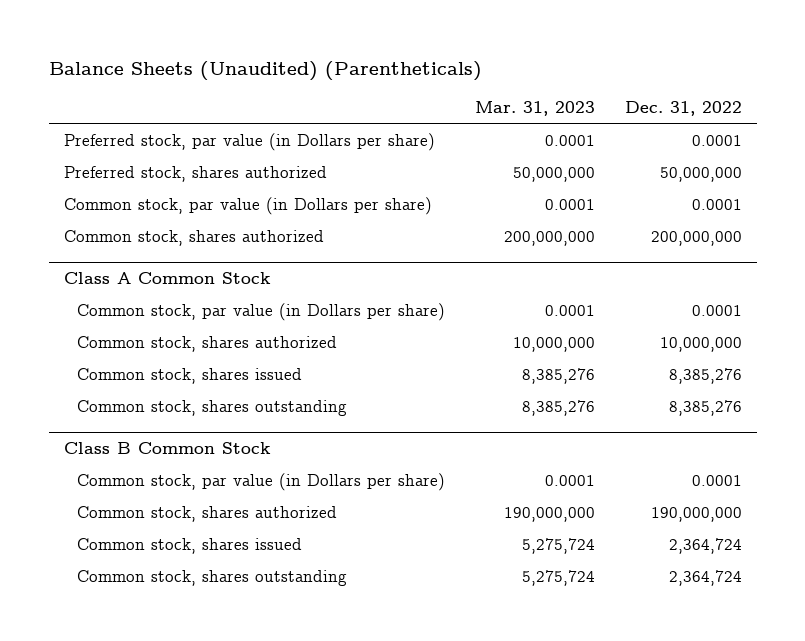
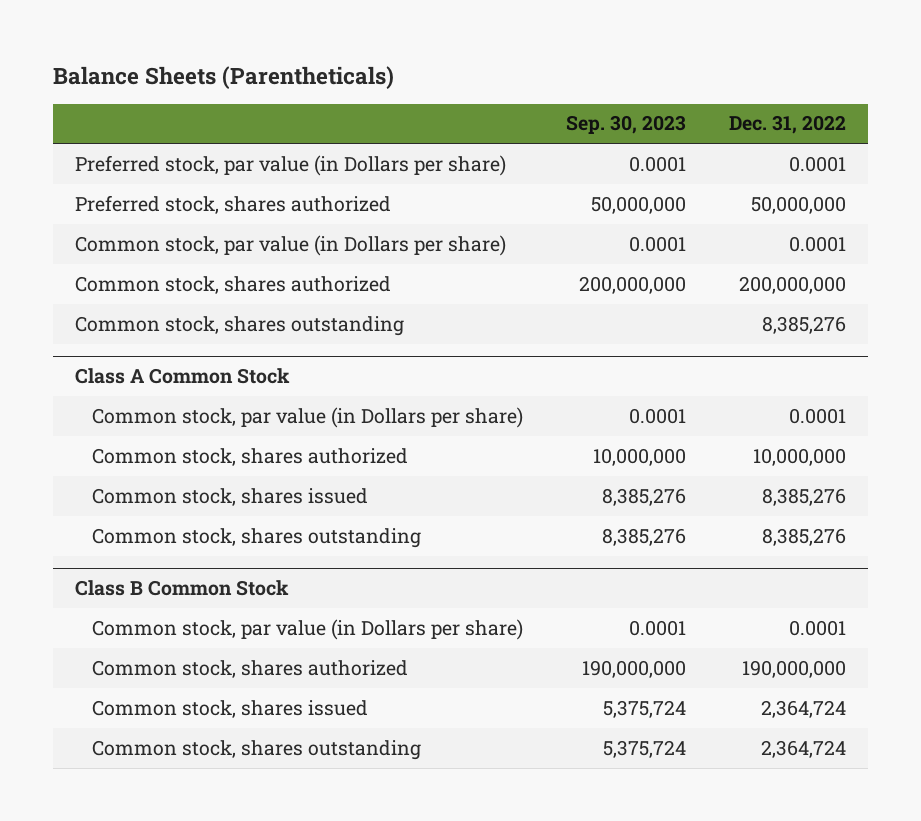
[48,60,482,81] Balance Sheets (Unaudited) (Parentheticals) -> [53,65,395,89] Balance Sheets (Parentheticals)
[475,100,596,116] Mar. 31, 2023 -> none
none -> [566,115,687,135] Sep. 30, 2023
none -> [74,315,404,336] Common stock, shares outstanding

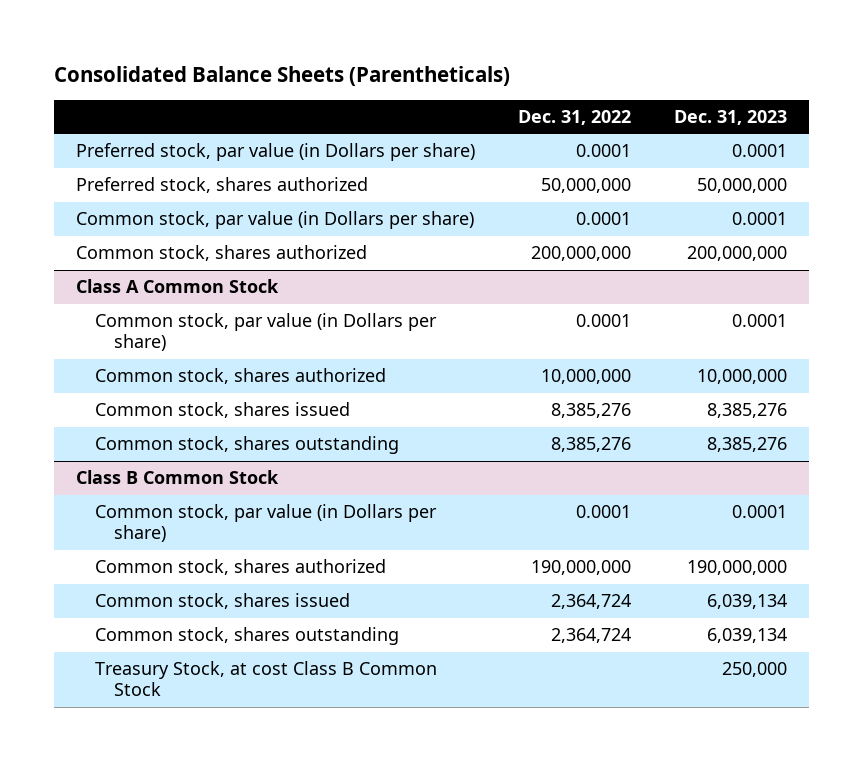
[53,65,395,89] Balance Sheets (Parentheticals) -> [53,65,510,86] Consolidated Balance Sheets (Parentheticals)
[566,115,687,135] Sep. 30, 2023 -> none
none -> [674,109,788,125] Dec. 31, 2023
[74,315,404,336] Common stock, shares outstanding -> none
none -> [94,661,437,697] Treasury Stock, at cost Class B Common Stock

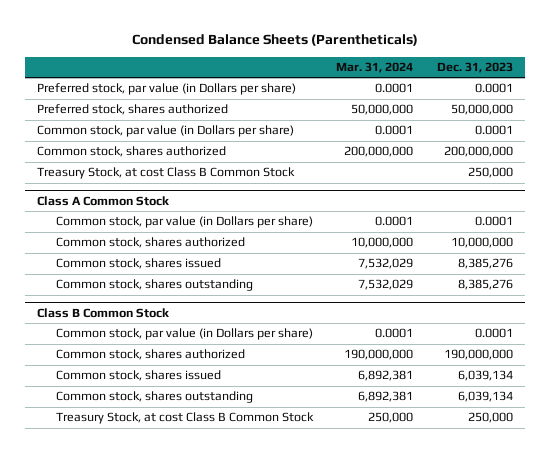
[53,65,510,86] Consolidated Balance Sheets (Parentheticals) -> [131,34,418,47] Condensed Balance Sheets (Parentheticals)
[517,109,631,125] Dec. 31, 2022 -> none
none -> [336,62,414,74] Mar. 31, 2024
none -> [36,167,295,180] Treasury Stock, at cost Class B Common Stock

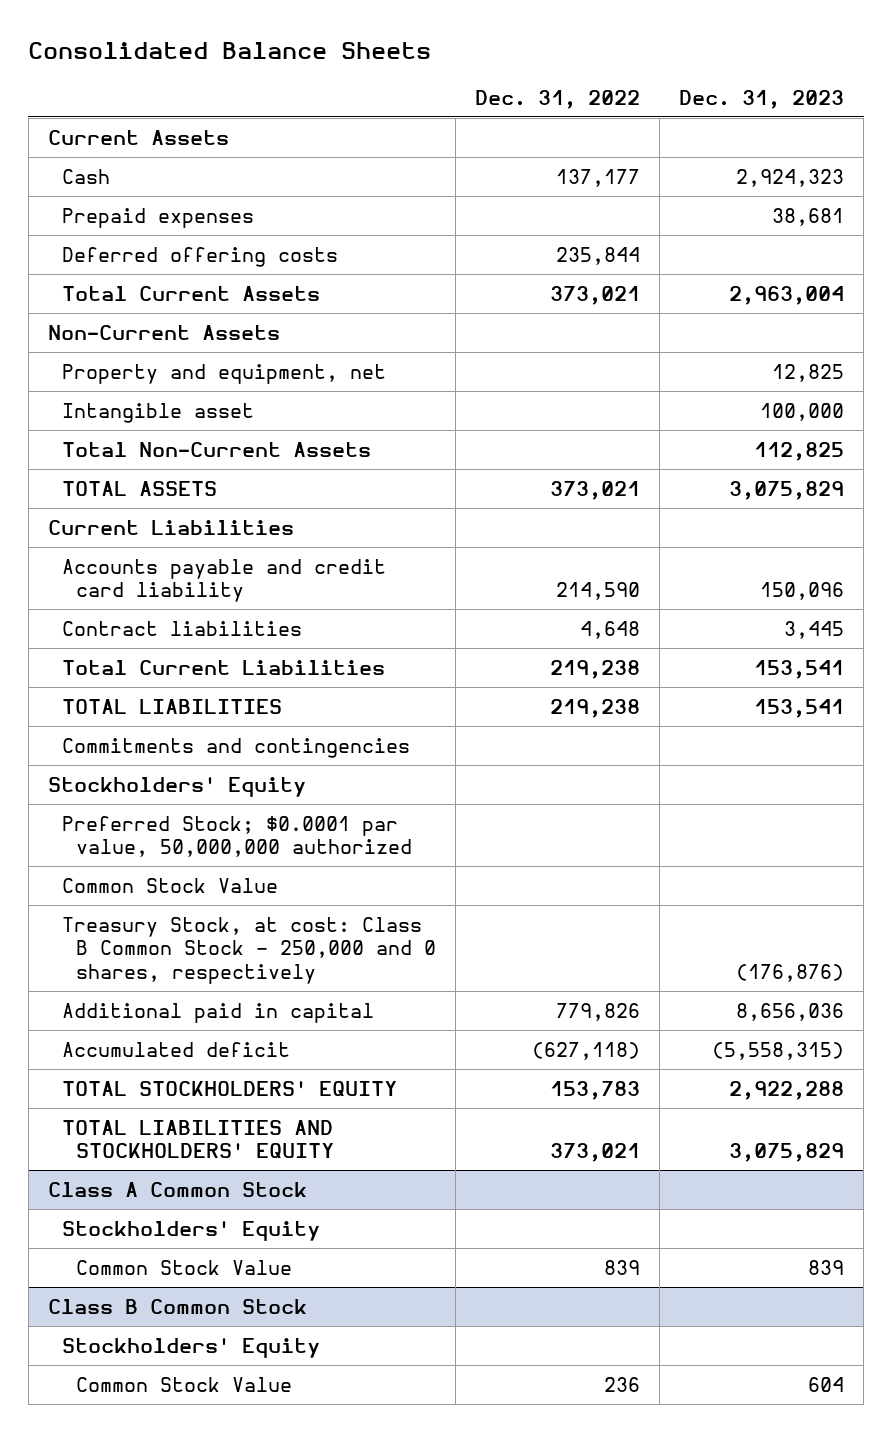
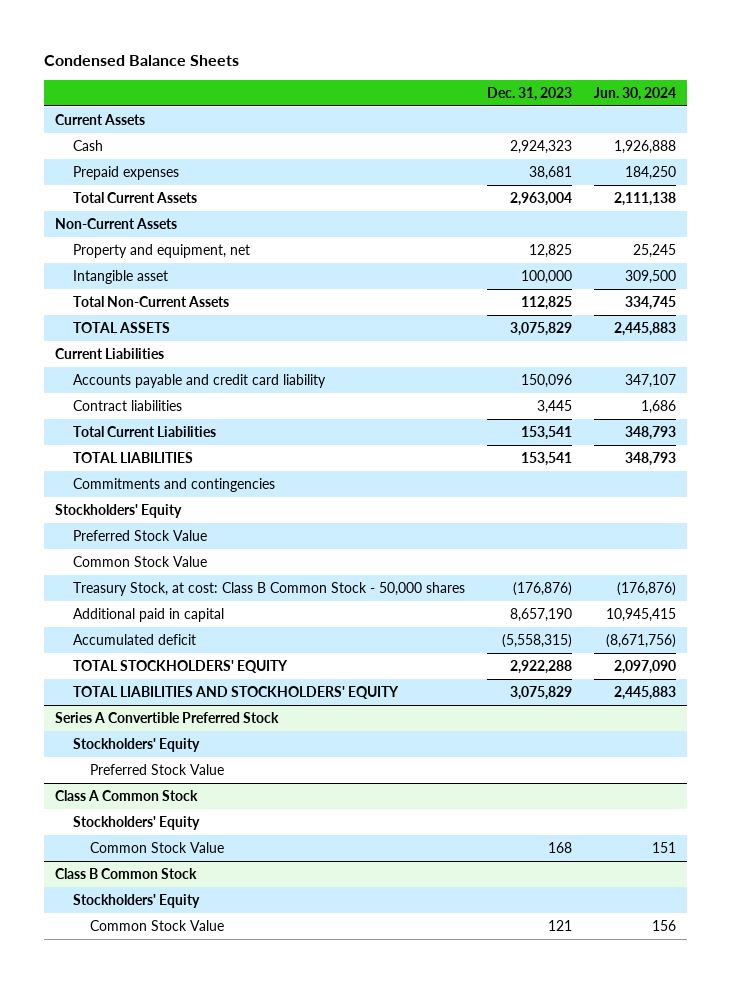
[28,41,432,59] Consolidated Balance Sheets -> [44,54,240,66] Condensed Balance Sheets
[475,90,641,110] Dec. 31, 2022 -> none
none -> [593,86,676,101] Jun. 30, 2024
[61,246,338,267] Deferred offering costs -> none
[61,815,412,858] Preferred Stock; $0.0001 par value, 50,000,000 authorized -> [72,529,207,541] Preferred Stock Value
[61,916,436,985] Treasury Stock, at cost: Class B Common Stock - 250,000 and 0 shares, respectively -> [72,581,465,596] Treasury Stock, at cost: Class B Common Stock - 50,000 shares
[736,1002,845,1021] 8,656,036 -> [509,607,572,622] 8,657,190
none -> [55,711,280,723] Series A Convertible Preferred Stock
none -> [72,737,200,752] Stockholders' Equity
none -> [90,763,225,775] Preferred Stock Value
[808,1259,845,1275] 839 -> [547,841,572,853] 168
[808,1376,845,1392] 604 -> [547,919,572,931] 121

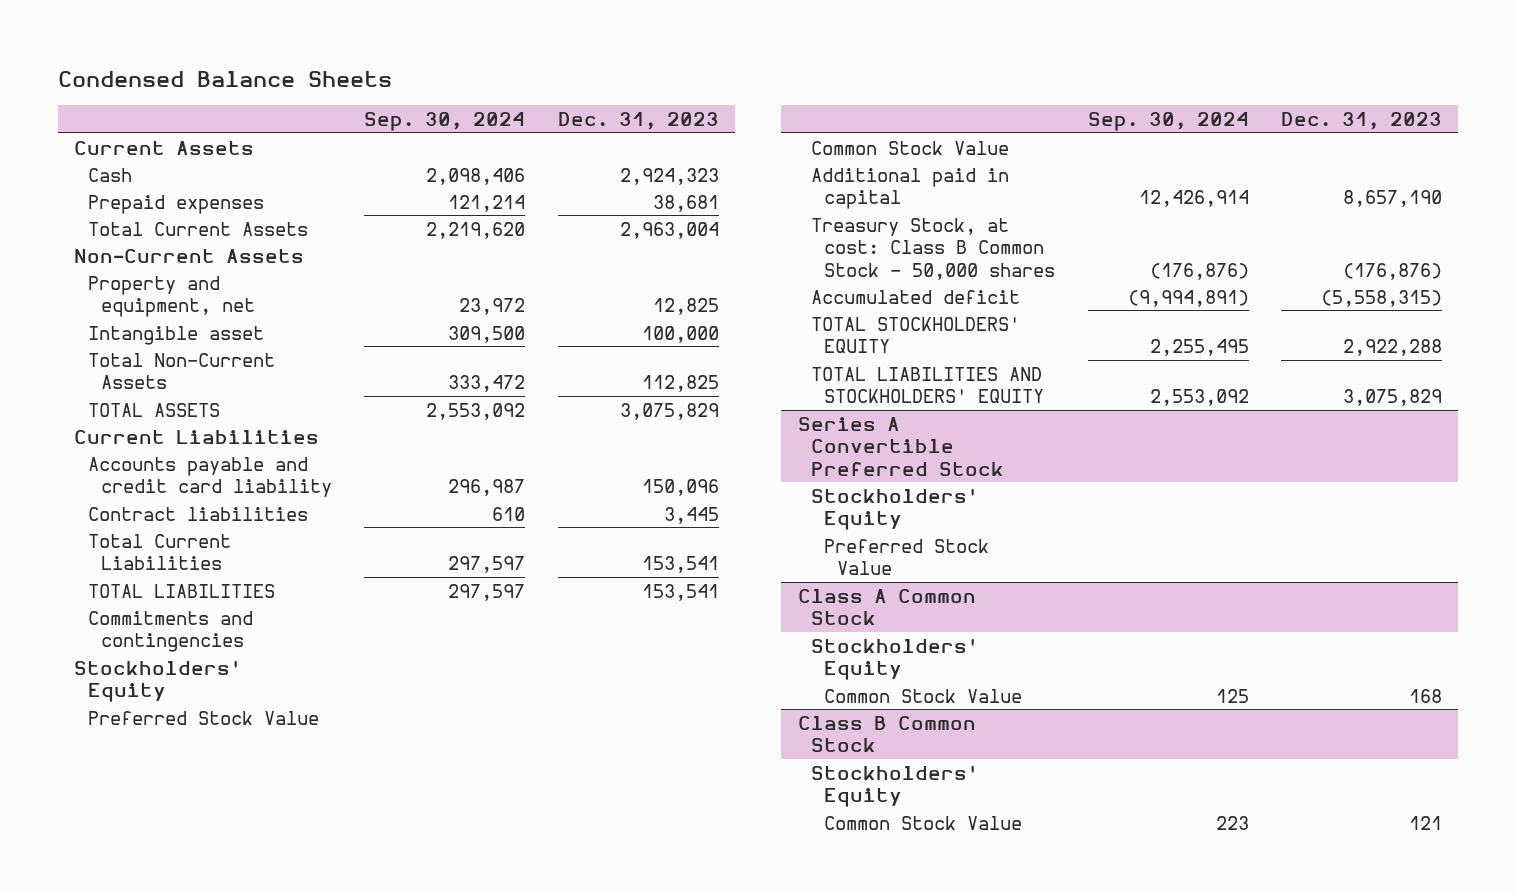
[593,86,676,101] Jun. 30, 2024 -> none
none -> [364,111,526,131] Sep. 30, 2024
[72,581,465,596] Treasury Stock, at cost: Class B Common Stock - 50,000 shares -> [810,217,1056,280] Treasury Stock, at cost: Class B Common Stock - 50,000 shares

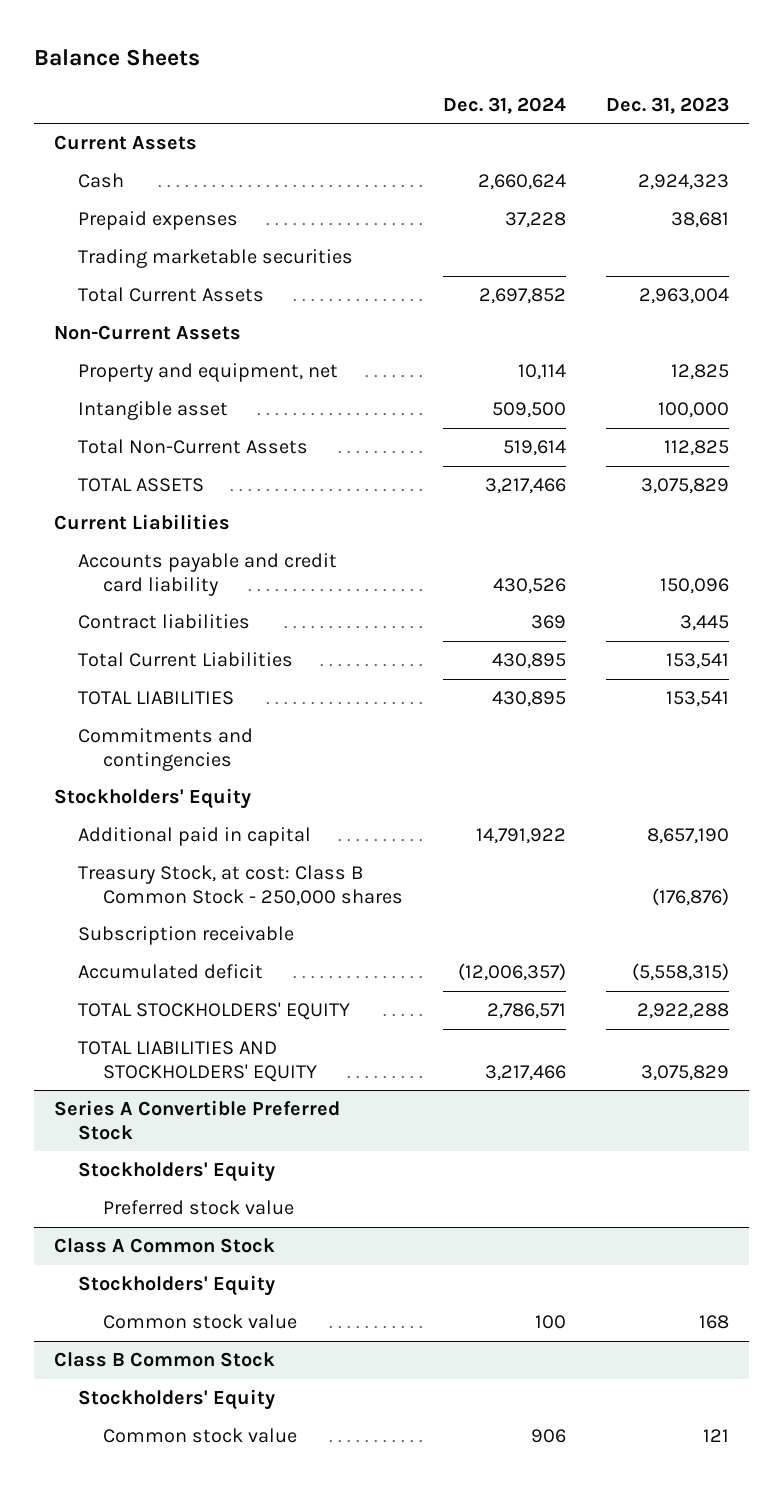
[58,70,393,87] Condensed Balance Sheets -> [33,49,200,67] Balance Sheets
[364,111,526,131] Sep. 30, 2024 -> none
none -> [442,96,566,114] Dec. 31, 2024
none -> [78,249,354,269] Trading marketable securities
[87,710,319,725] Preferred Stock Value -> none
[810,140,1009,155] Common Stock Value -> none
[810,217,1056,280] Treasury Stock, at cost: Class B Common Stock - 50,000 shares -> [78,865,403,906] Treasury Stock, at cost: Class B Common Stock - 250,000 shares
none -> [78,926,295,946] Subscription receivable
[824,538,990,576] Preferred Stock Value -> [102,1200,294,1216] Preferred stock value
[824,688,1023,703] Common Stock Value -> [102,1314,297,1330] Common stock value
[824,815,1023,830] Common Stock Value -> [102,1428,297,1444] Common stock value

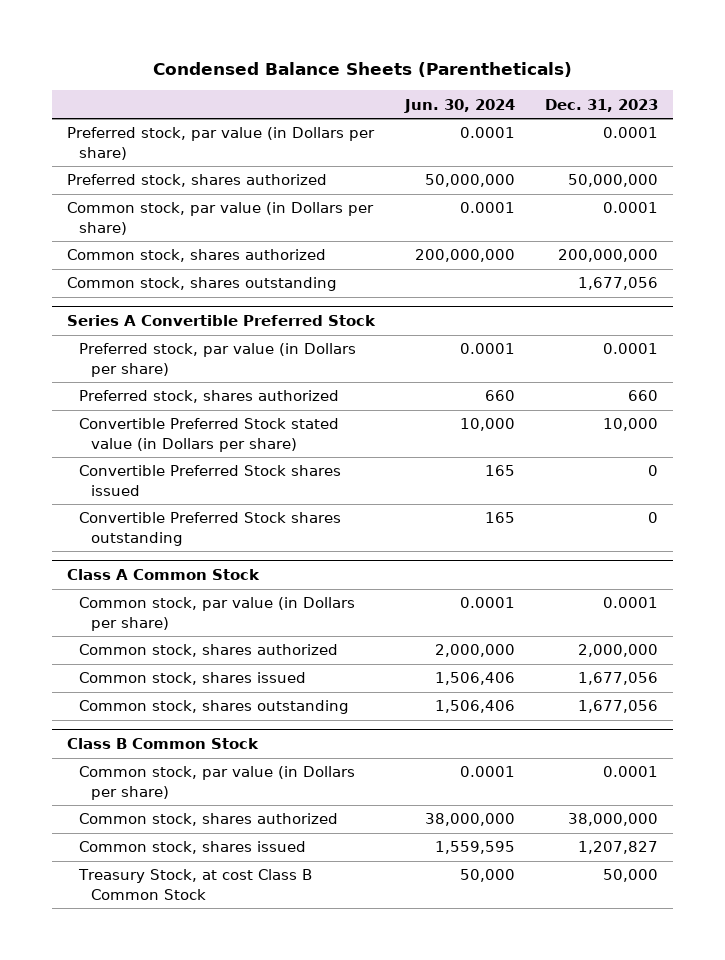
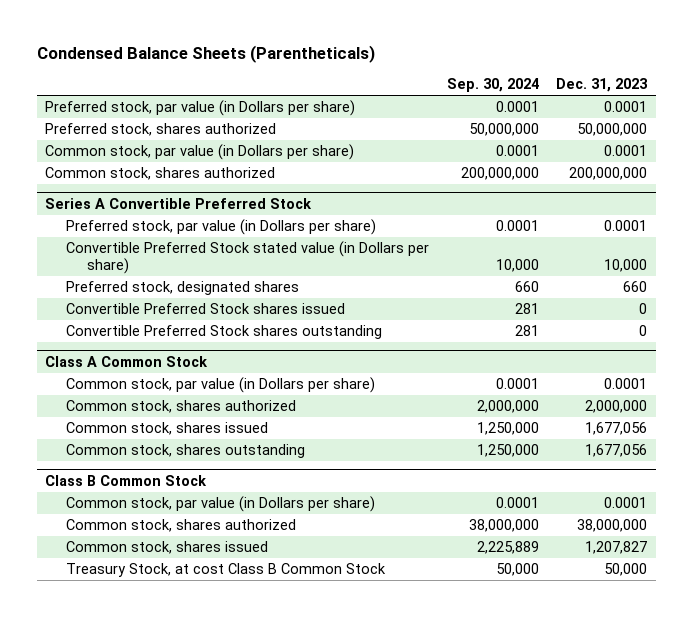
[404,98,516,113] Jun. 30, 2024 -> none
none -> [446,78,539,93] Sep. 30, 2024
[67,277,338,292] Common stock, shares outstanding -> none
[78,390,339,404] Preferred stock, shares authorized -> none
none -> [66,281,300,296] Preferred stock, designated shares

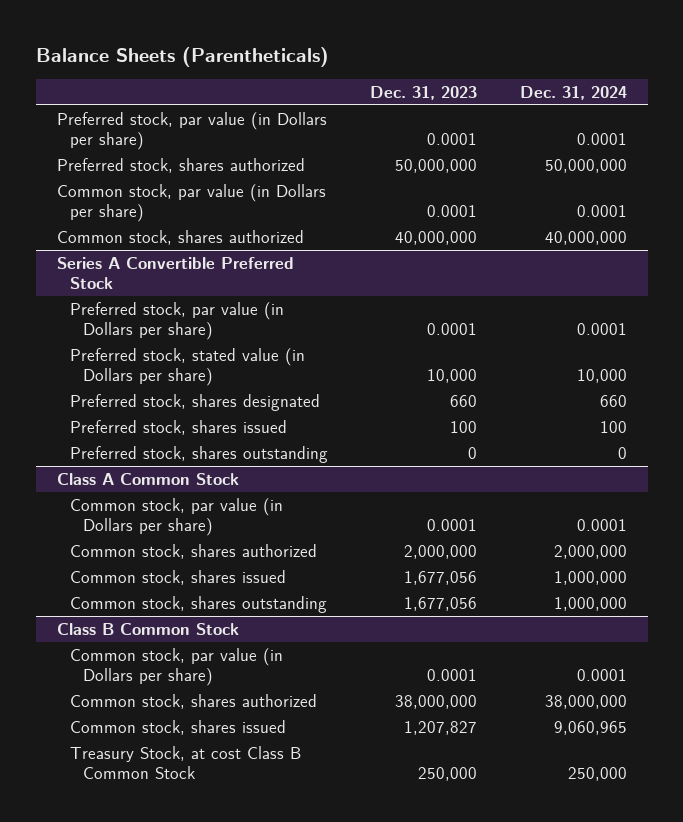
[36,44,375,63] Condensed Balance Sheets (Parentheticals) -> [35,47,329,68] Balance Sheets (Parentheticals)
[446,78,539,93] Sep. 30, 2024 -> none
none -> [519,85,627,100] Dec. 31, 2024
[569,167,648,181] 200,000,000 -> [395,230,478,245] 40,000,000
[66,241,430,275] Convertible Preferred Stock stated value (in Dollars per share) -> [69,347,305,386] Preferred stock, stated value (in Dollars per share)
[66,281,300,296] Preferred stock, designated shares -> [69,393,320,411] Preferred stock, shares designated
[66,303,346,315] Convertible Preferred Stock shares issued -> [69,419,287,435] Preferred stock, shares issued
[639,303,648,315] 0 -> [450,420,478,433] 100
[66,325,383,340] Convertible Preferred Stock shares outstanding -> [69,445,328,463] Preferred stock, shares outstanding
[604,563,648,577] 50,000 -> [418,766,478,781] 250,000

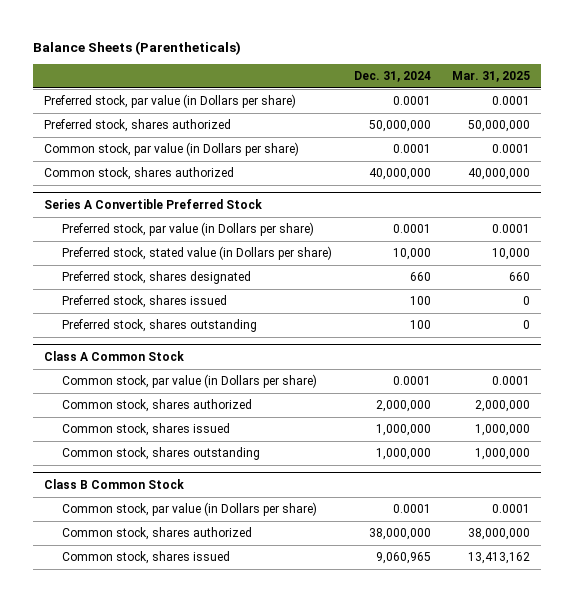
[370,85,478,100] Dec. 31, 2023 -> none
none -> [452,71,531,83] Mar. 31, 2025
[617,446,627,459] 0 -> [409,320,431,330] 100
[69,745,301,779] Treasury Stock, at cost Class B Common Stock -> none

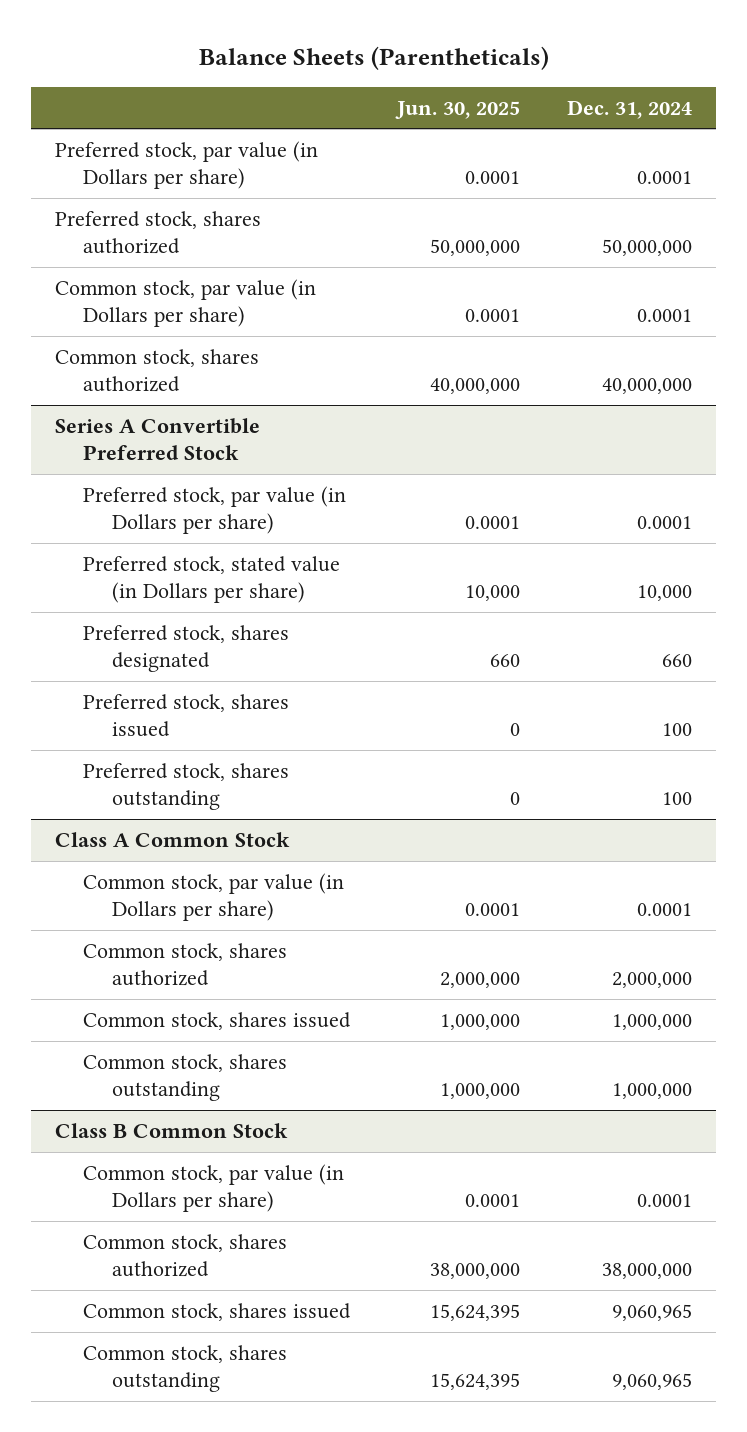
[452,71,531,83] Mar. 31, 2025 -> none
none -> [395,100,521,119] Jun. 30, 2025
none -> [83,1344,288,1393] Common stock, shares outstanding

